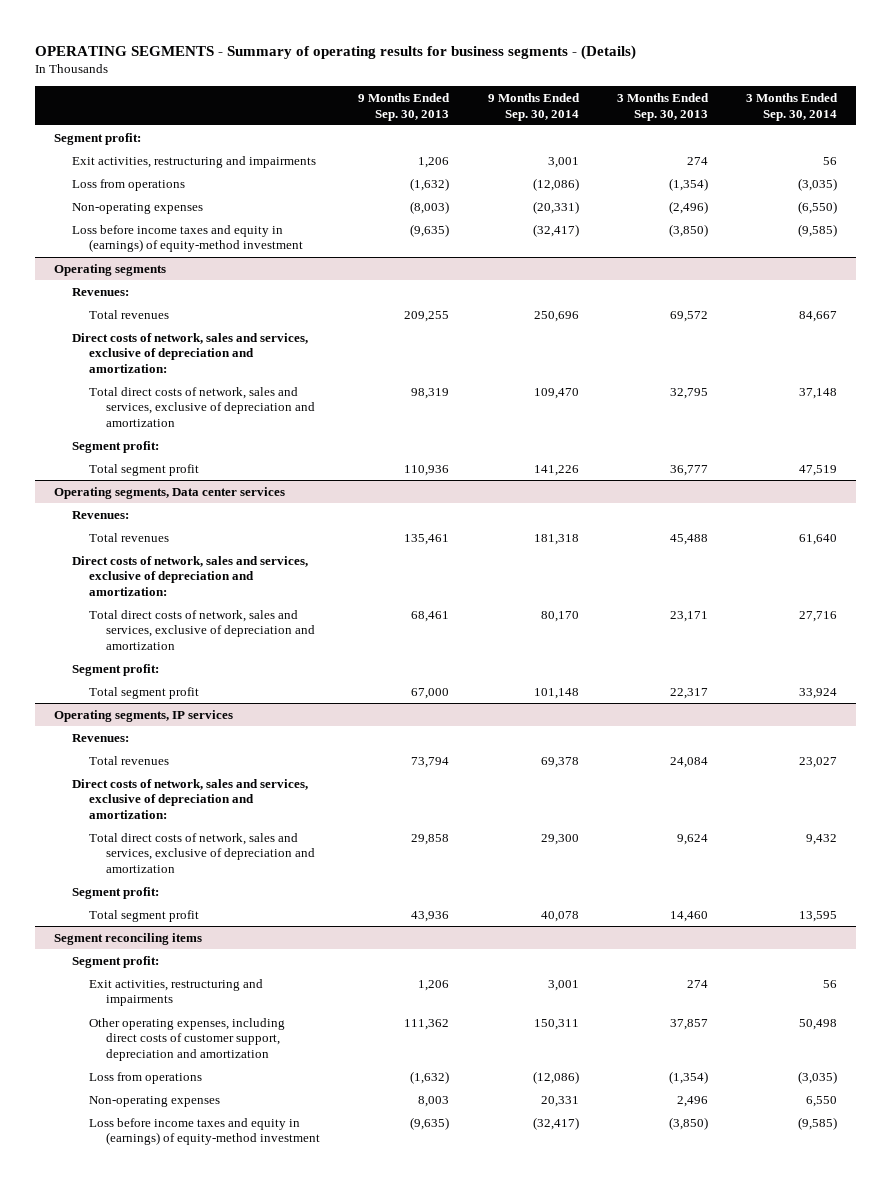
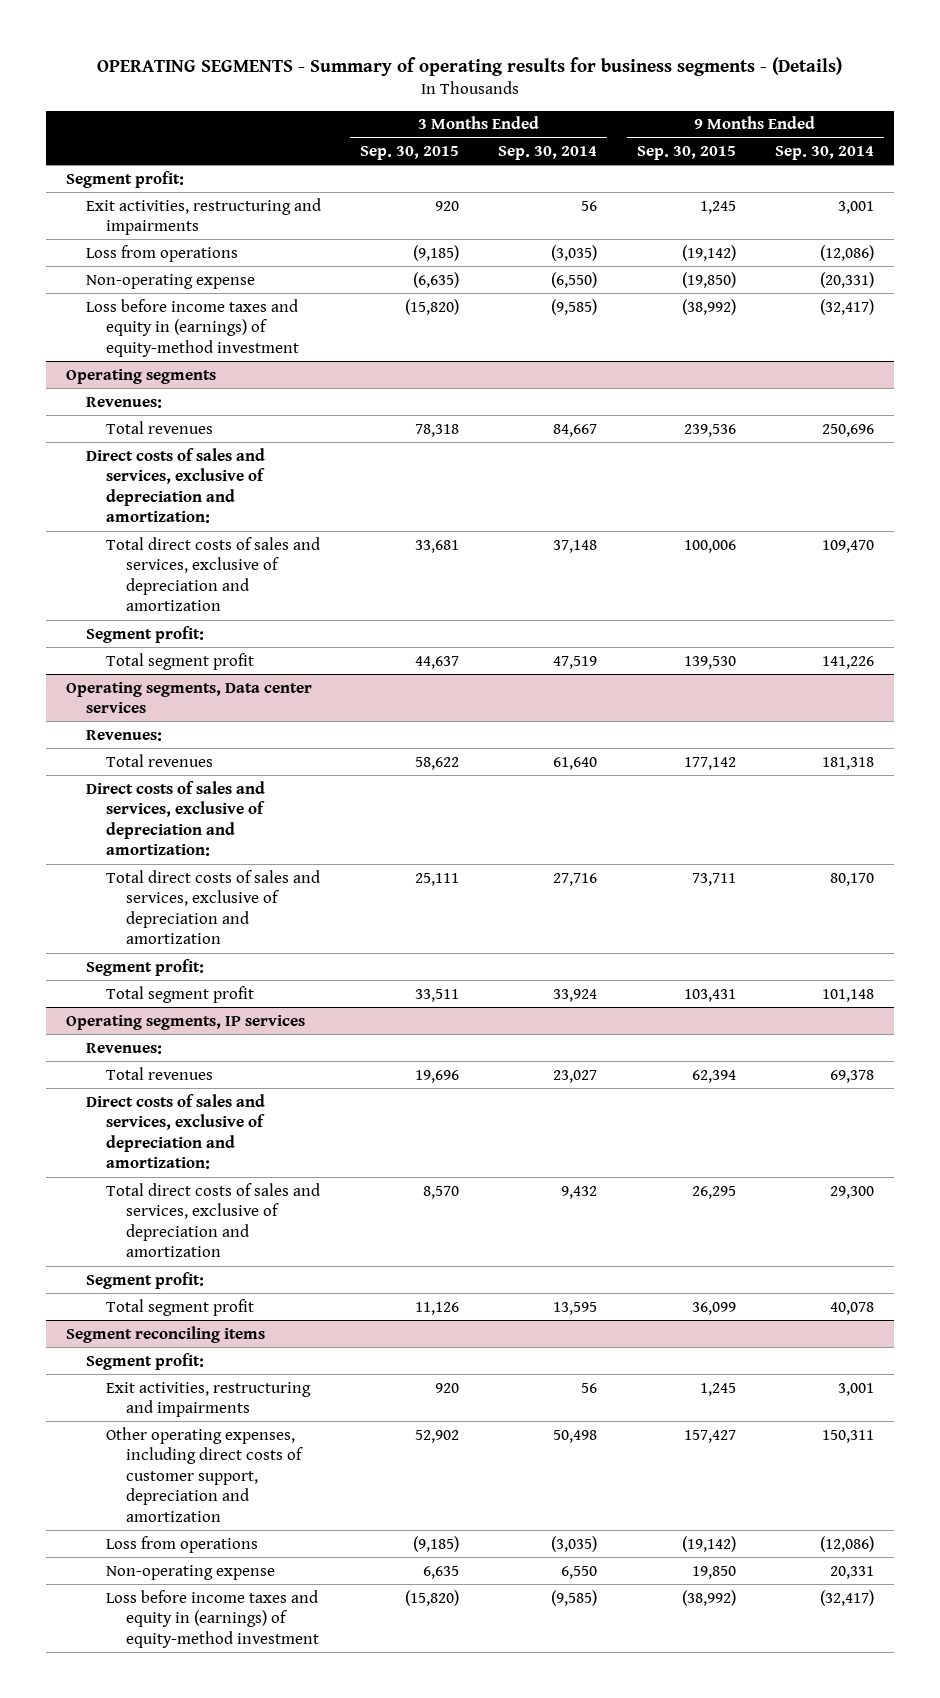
[358,93,451,121] 9 Months Ended Sep. 30, 2013 -> none
[616,93,709,121] 3 Months Ended Sep. 30, 2013 -> none
none -> [360,146,460,161] Sep. 30, 2015
none -> [636,146,736,161] Sep. 30, 2015
[71,202,203,214] Non-operating expenses -> [85,273,255,289] Non-operating expense
[71,332,308,373] Direct costs of network, sales and services, exclusive of depreciation and amortization: -> [85,447,265,524] Direct costs of sales and services, exclusive of depreciation and amortization:
[88,386,316,427] Total direct costs of network, sales and services, exclusive of depreciation and amortization -> [105,536,320,612] Total direct costs of sales and services, exclusive of depreciation and amortization
[71,555,308,596] Direct costs of network, sales and services, exclusive of depreciation and amortization: -> [85,780,265,857] Direct costs of sales and services, exclusive of depreciation and amortization:
[88,609,316,650] Total direct costs of network, sales and services, exclusive of depreciation and amortization -> [105,869,320,945] Total direct costs of sales and services, exclusive of depreciation and amortization
[71,778,308,819] Direct costs of network, sales and services, exclusive of depreciation and amortization: -> [85,1093,265,1170] Direct costs of sales and services, exclusive of depreciation and amortization:
[88,832,316,873] Total direct costs of network, sales and services, exclusive of depreciation and amortization -> [105,1182,320,1258] Total direct costs of sales and services, exclusive of depreciation and amortization
[88,1095,220,1107] Non-operating expenses -> [105,1564,275,1580] Non-operating expense

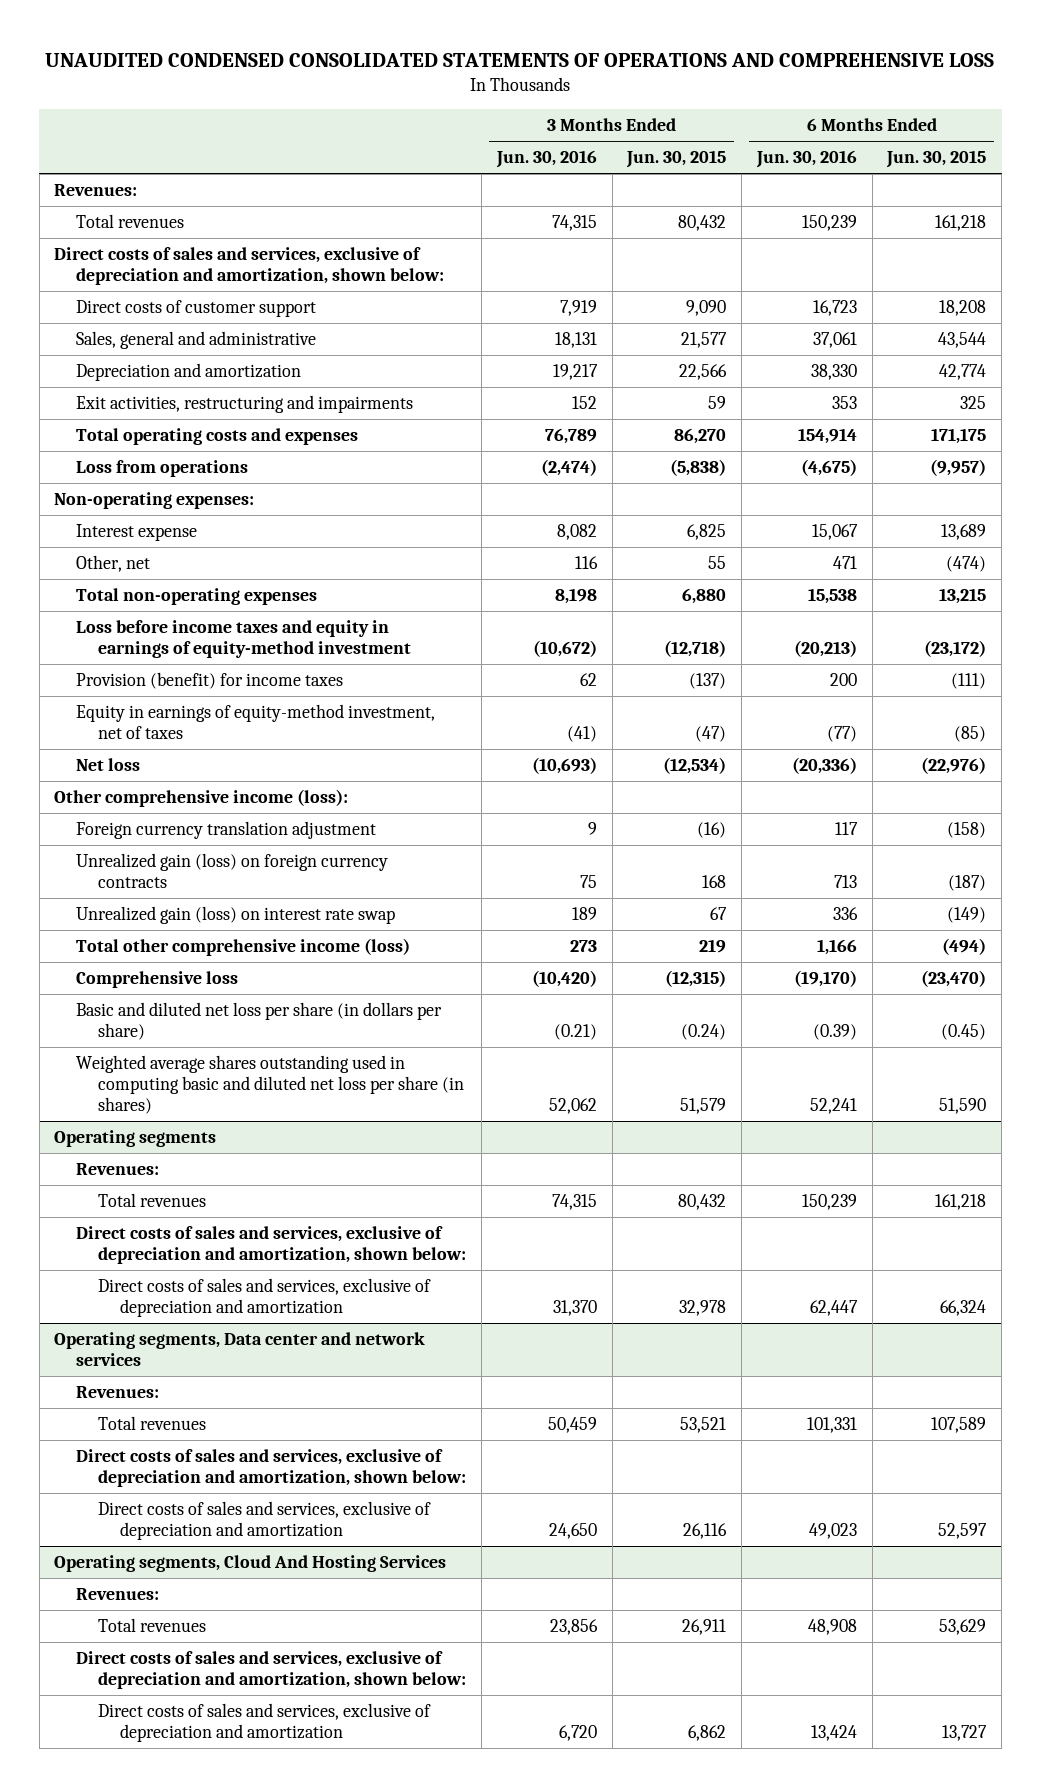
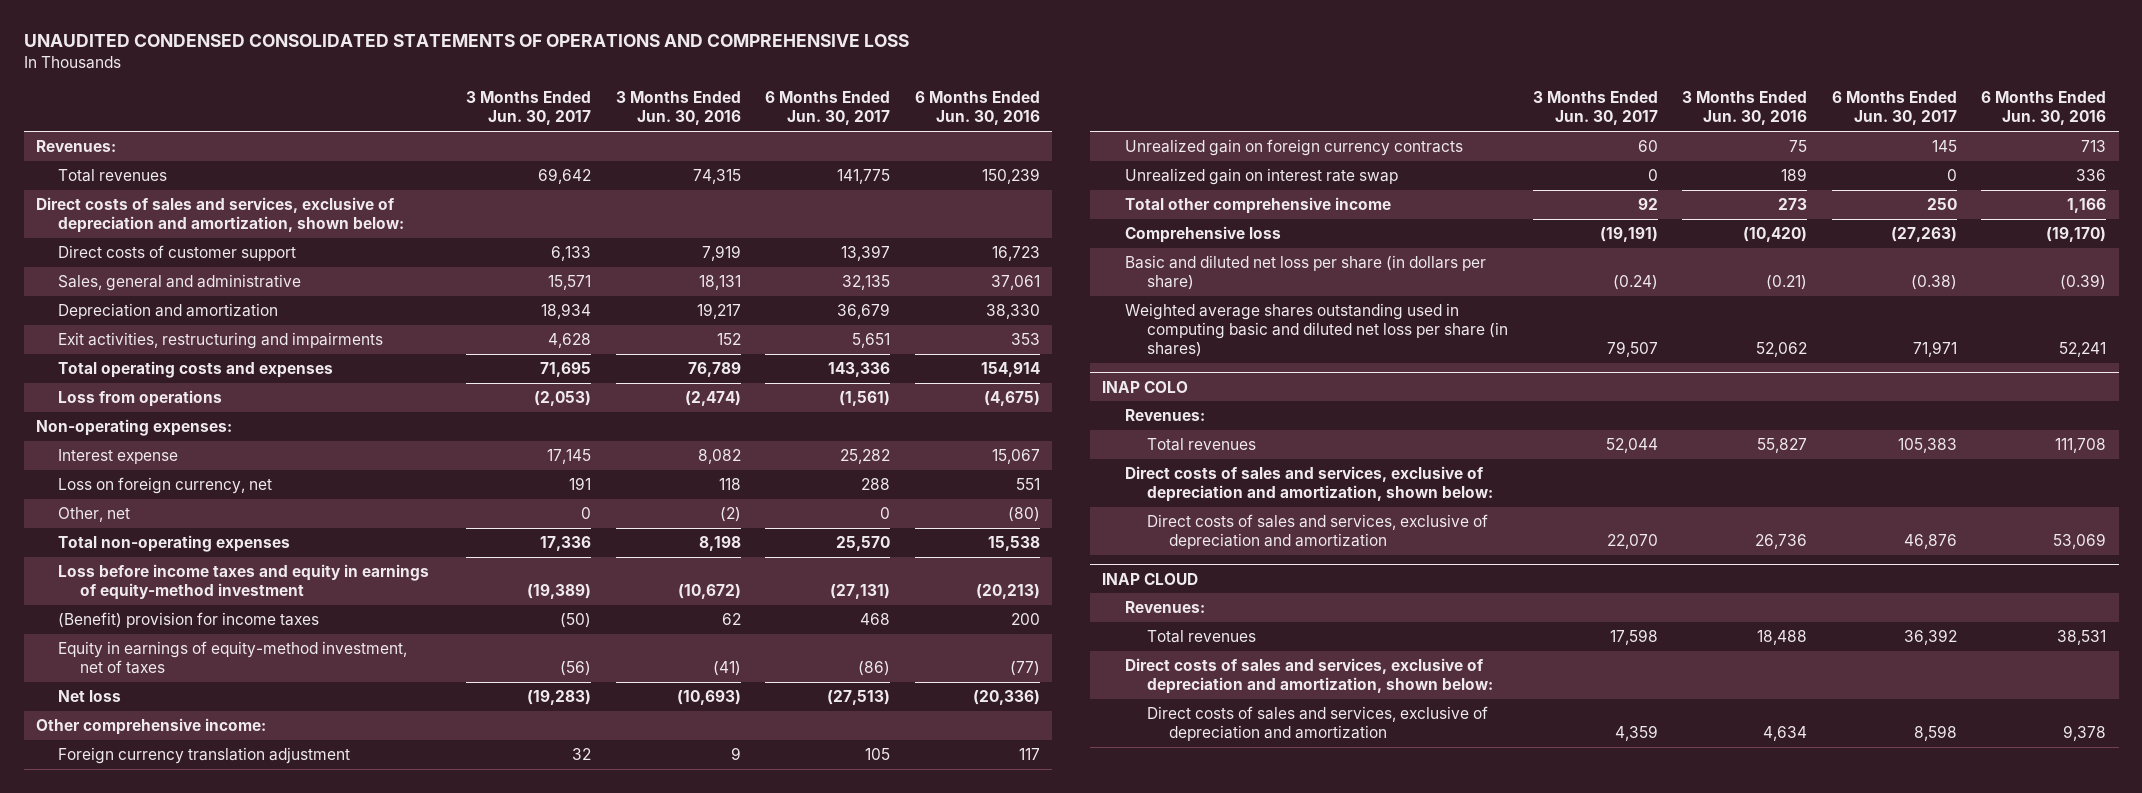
[626,150,727,169] Jun. 30, 2015 -> none
[886,150,987,169] Jun. 30, 2015 -> none
none -> [465,91,591,126] 3 Months Ended Jun. 30, 2017
none -> [765,91,891,126] 6 Months Ended Jun. 30, 2017
none -> [58,476,273,494] Loss on foreign currency, net
[574,556,598,570] 116 -> [719,506,741,522] (2)
[832,556,857,570] 471 -> [1007,506,1040,522] (80)
[76,672,344,690] Provision (benefit) for income taxes -> [58,611,320,628] (Benefit) provision for income taxes
[54,789,349,808] Other comprehensive income (loss): -> [35,717,266,735] Other comprehensive income:
[76,853,389,889] Unrealized gain (loss) on foreign currency contracts -> [1124,138,1463,156] Unrealized gain on foreign currency contracts
[76,906,396,925] Unrealized gain (loss) on interest rate swap -> [1124,167,1398,185] Unrealized gain on interest rate swap
[76,938,411,957] Total other comprehensive income (loss) -> [1124,196,1391,214] Total other comprehensive income
[54,1130,217,1148] Operating segments -> none
[76,1163,160,1176] Revenues: -> none
[98,1193,207,1208] Total revenues -> none
[76,1226,467,1265] Direct costs of sales and services, exclusive of depreciation and amortization, shown below: -> none
[98,1278,432,1318] Direct costs of sales and services, exclusive of depreciation and amortization -> none
[54,1332,426,1367] Operating segments, Data center and network services -> none
none -> [1102,380,1189,393] INAP COLO
[547,1417,597,1434] 50,459 -> [1757,437,1808,453] 55,827
[806,1417,857,1434] 101,331 -> [2055,437,2107,453] 111,708
[54,1555,447,1573] Operating segments, Cloud And Hosting Services -> none
[548,1523,597,1540] 24,650 -> [1755,534,1808,550] 26,736
[808,1523,857,1540] 49,023 -> [2053,533,2107,550] 53,069
none -> [1102,572,1199,585] INAP CLOUD
[549,1619,598,1636] 23,856 -> [1757,629,1808,645] 18,488
[807,1619,857,1636] 48,908 -> [2057,629,2107,645] 38,531
[558,1725,597,1742] 6,720 -> [1763,726,1808,742] 4,634
[810,1725,857,1742] 13,424 -> [2063,725,2107,742] 9,378

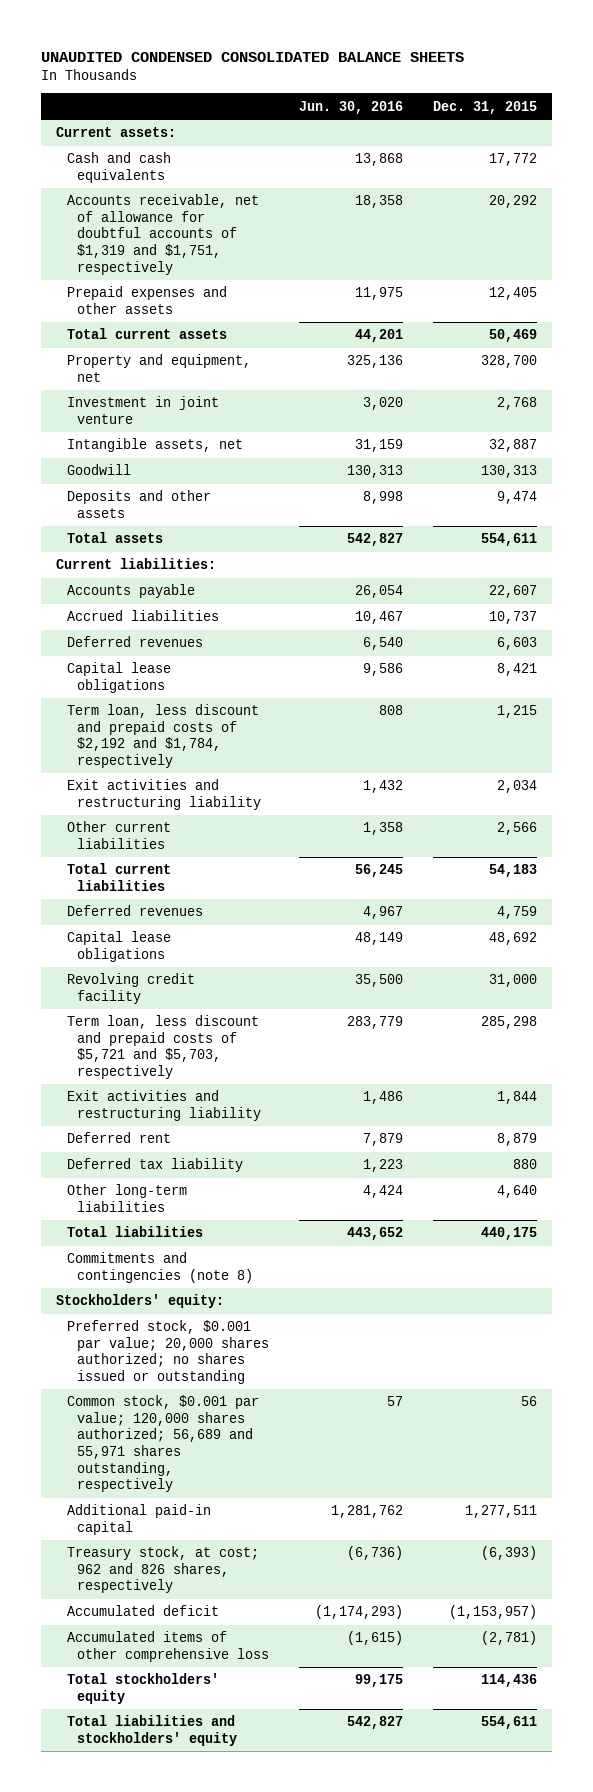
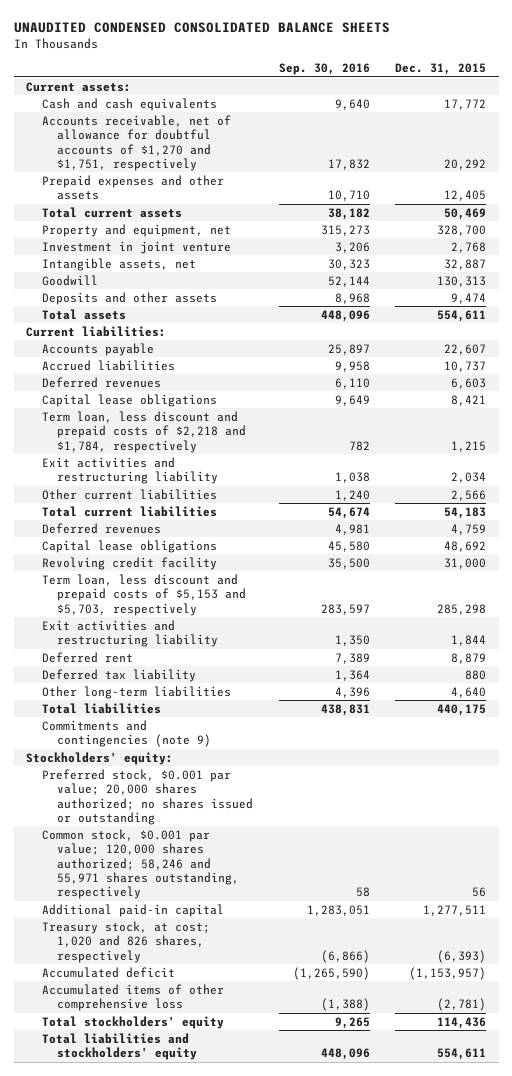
[299,100,404,114] Jun. 30, 2016 -> none
none -> [278,63,370,76] Sep. 30, 2016
[66,194,259,275] Accounts receivable, net of allowance for doubtful accounts of $1,319 and $1,751, respectively -> [41,114,231,171] Accounts receivable, net of allowance for doubtful accounts of $1,270 and $1,751, respectively
[66,704,259,769] Term loan, less discount and prepaid costs of $2,192 and $1,784, respectively -> [41,410,247,453] Term loan, less discount and prepaid costs of $2,218 and $1,784, respectively
[66,1015,259,1080] Term loan, less discount and prepaid costs of $5,721 and $5,703, respectively -> [41,573,247,616] Term loan, less discount and prepaid costs of $5,153 and $5,703, respectively
[66,1252,254,1283] Commitments and contingencies (note 8) -> [41,719,212,748] Commitments and contingencies (note 9)
[66,1395,259,1493] Common stock, $0.001 par value; 120,000 shares authorized; 56,689 and 55,971 shares outstanding, respectively -> [41,828,240,900] Common stock, $0.001 par value; 120,000 shares authorized; 58,246 and 55,971 shares outstanding, respectively
[66,1546,259,1594] Treasury stock, at cost; 962 and 826 shares, respectively -> [41,920,210,963] Treasury stock, at cost; 1,020 and 826 shares, respectively

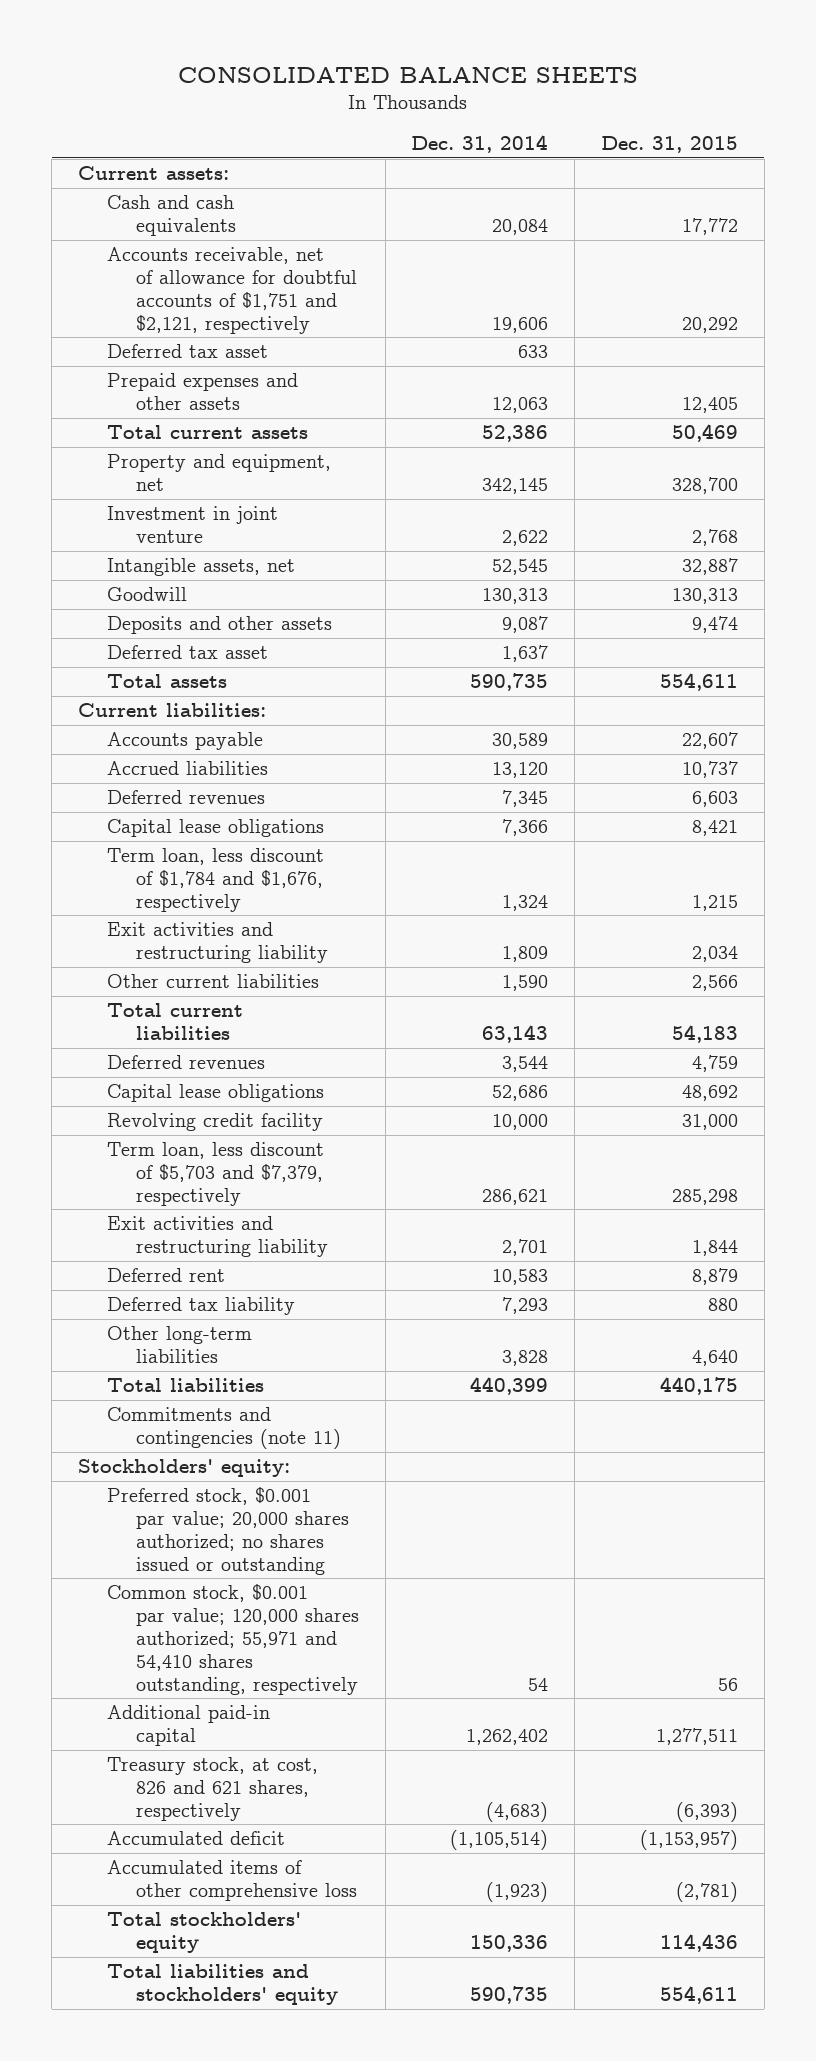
[13,21,390,33] UNAUDITED CONDENSED CONSOLIDATED BALANCE SHEETS -> [177,66,638,83] CONSOLIDATED BALANCE SHEETS
[278,63,370,76] Sep. 30, 2016 -> none
none -> [411,135,549,154] Dec. 31, 2014
[41,114,231,171] Accounts receivable, net of allowance for doubtful accounts of $1,270 and $1,751, respectively -> [106,247,357,334] Accounts receivable, net of allowance for doubtful accounts of $1,751 and $2,121, respectively
none -> [106,344,268,359] Deferred tax asset
none -> [106,645,268,660] Deferred tax asset
[41,410,247,453] Term loan, less discount and prepaid costs of $2,218 and $1,784, respectively -> [106,848,324,912] Term loan, less discount of $1,784 and $1,676, respectively
[41,573,247,616] Term loan, less discount and prepaid costs of $5,153 and $5,703, respectively -> [106,1142,324,1206] Term loan, less discount of $5,703 and $7,379, respectively
[41,719,212,748] Commitments and contingencies (note 9) -> [106,1407,341,1450] Commitments and contingencies (note 11)
[41,828,240,900] Common stock, $0.001 par value; 120,000 shares authorized; 58,246 and 55,971 shares outstanding, respectively -> [106,1584,359,1695] Common stock, $0.001 par value; 120,000 shares authorized; 55,971 and 54,410 shares outstanding, respectively
[41,920,210,963] Treasury stock, at cost; 1,020 and 826 shares, respectively -> [106,1757,318,1821] Treasury stock, at cost, 826 and 621 shares, respectively

